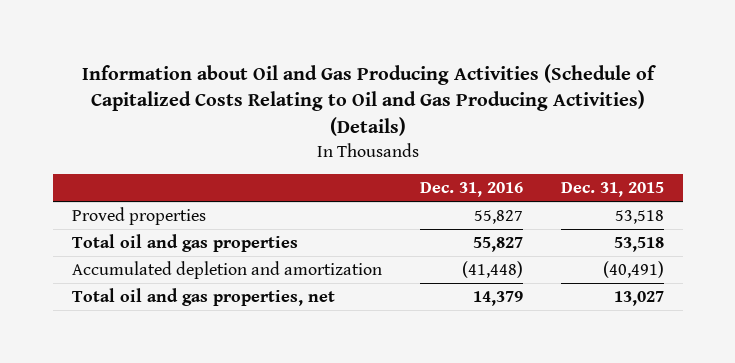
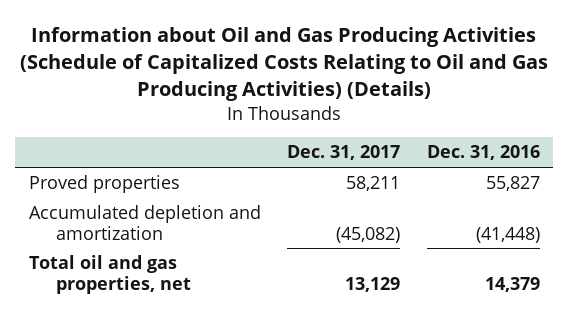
[560,181,664,197] Dec. 31, 2015 -> none
none -> [287,145,401,161] Dec. 31, 2017
[71,234,298,253] Total oil and gas properties -> none

